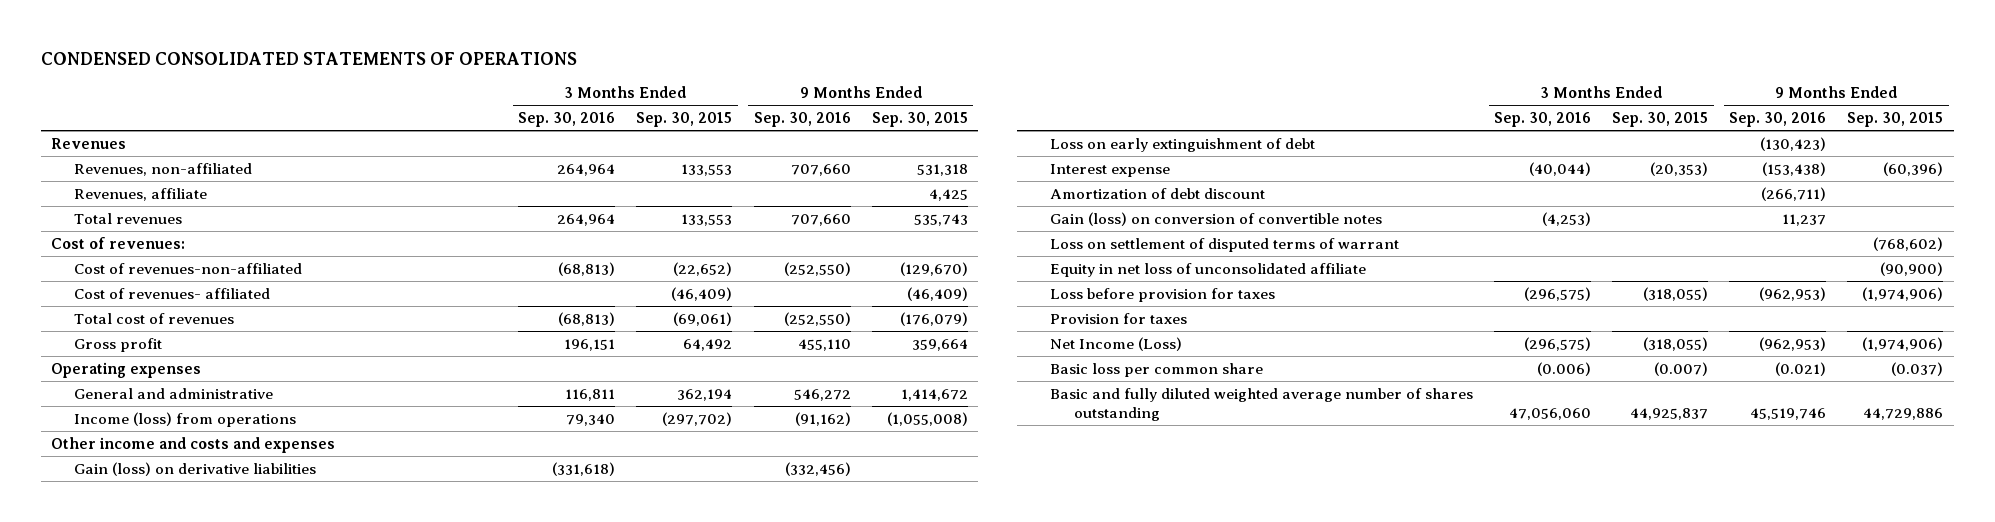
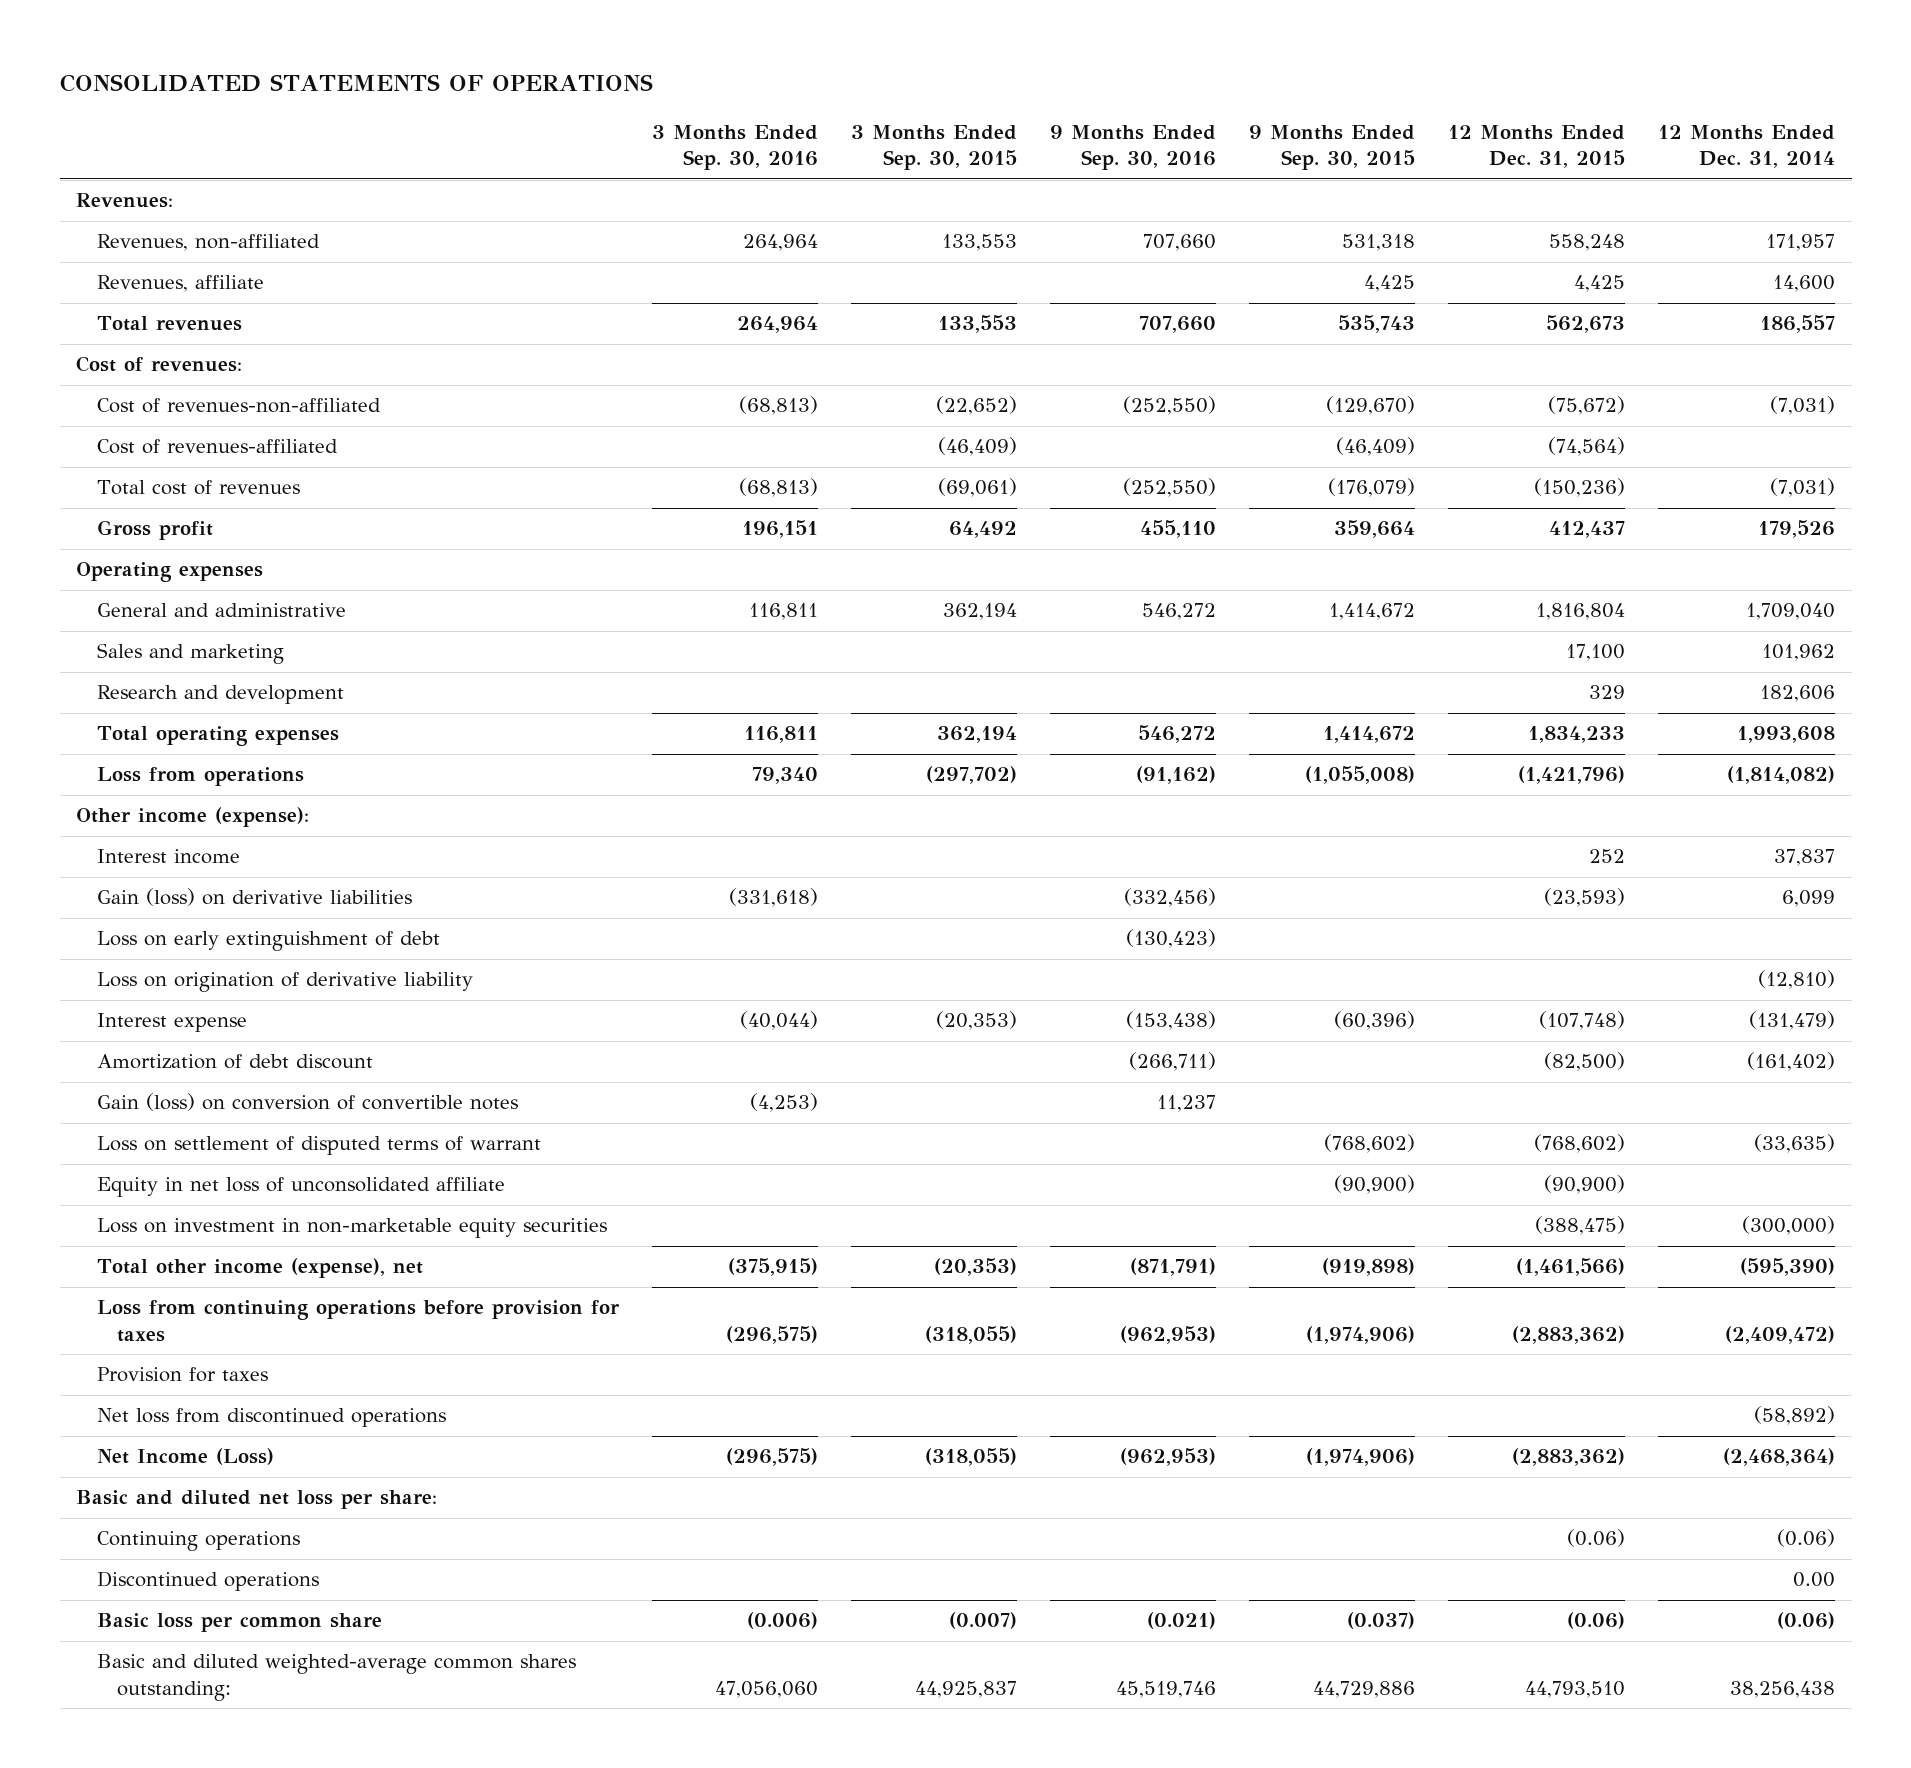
[40,51,577,65] CONDENSED CONSOLIDATED STATEMENTS OF OPERATIONS -> [59,74,653,93] CONSOLIDATED STATEMENTS OF OPERATIONS
none -> [1448,125,1626,169] 12 Months Ended Dec. 31, 2015
none -> [1658,125,1836,169] 12 Months Ended Dec. 31, 2014
[51,137,127,149] Revenues -> [76,193,174,209] Revenues:
[74,287,271,299] Cost of revenues- affiliated -> [96,439,338,455] Cost of revenues-affiliated
none -> [96,643,284,665] Sales and marketing
none -> [96,685,344,705] Research and development
none -> [96,726,339,747] Total operating expenses
[74,411,297,427] Income (loss) from operations -> [96,767,304,787] Loss from operations
[51,436,336,453] Other income and costs and expenses -> [76,807,310,828] Other income (expense):
none -> [96,849,240,865] Interest income
none -> [96,972,473,993] Loss on origination of derivative liability
none -> [96,1218,607,1239] Loss on investment in non-marketable equity securities
none -> [96,1258,423,1279] Total other income (expense), net
[1050,287,1276,302] Loss before provision for taxes -> [96,1300,620,1342] Loss from continuing operations before provision for taxes
none -> [96,1408,446,1428] Net loss from discontinued operations
none -> [76,1490,438,1510] Basic and diluted net loss per share:
none -> [96,1531,300,1552] Continuing operations
none -> [96,1571,319,1592] Discontinued operations
[1050,387,1474,422] Basic and fully diluted weighted average number of shares outstanding -> [96,1654,576,1701] Basic and diluted weighted-average common shares outstanding:

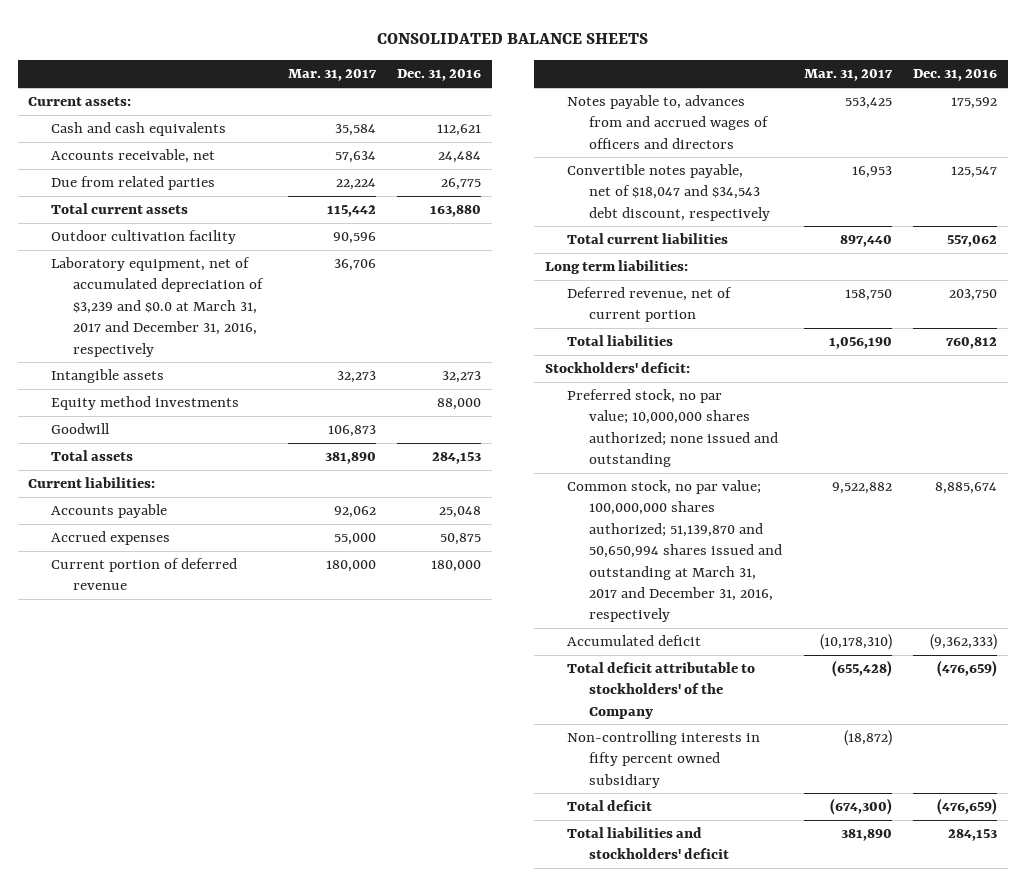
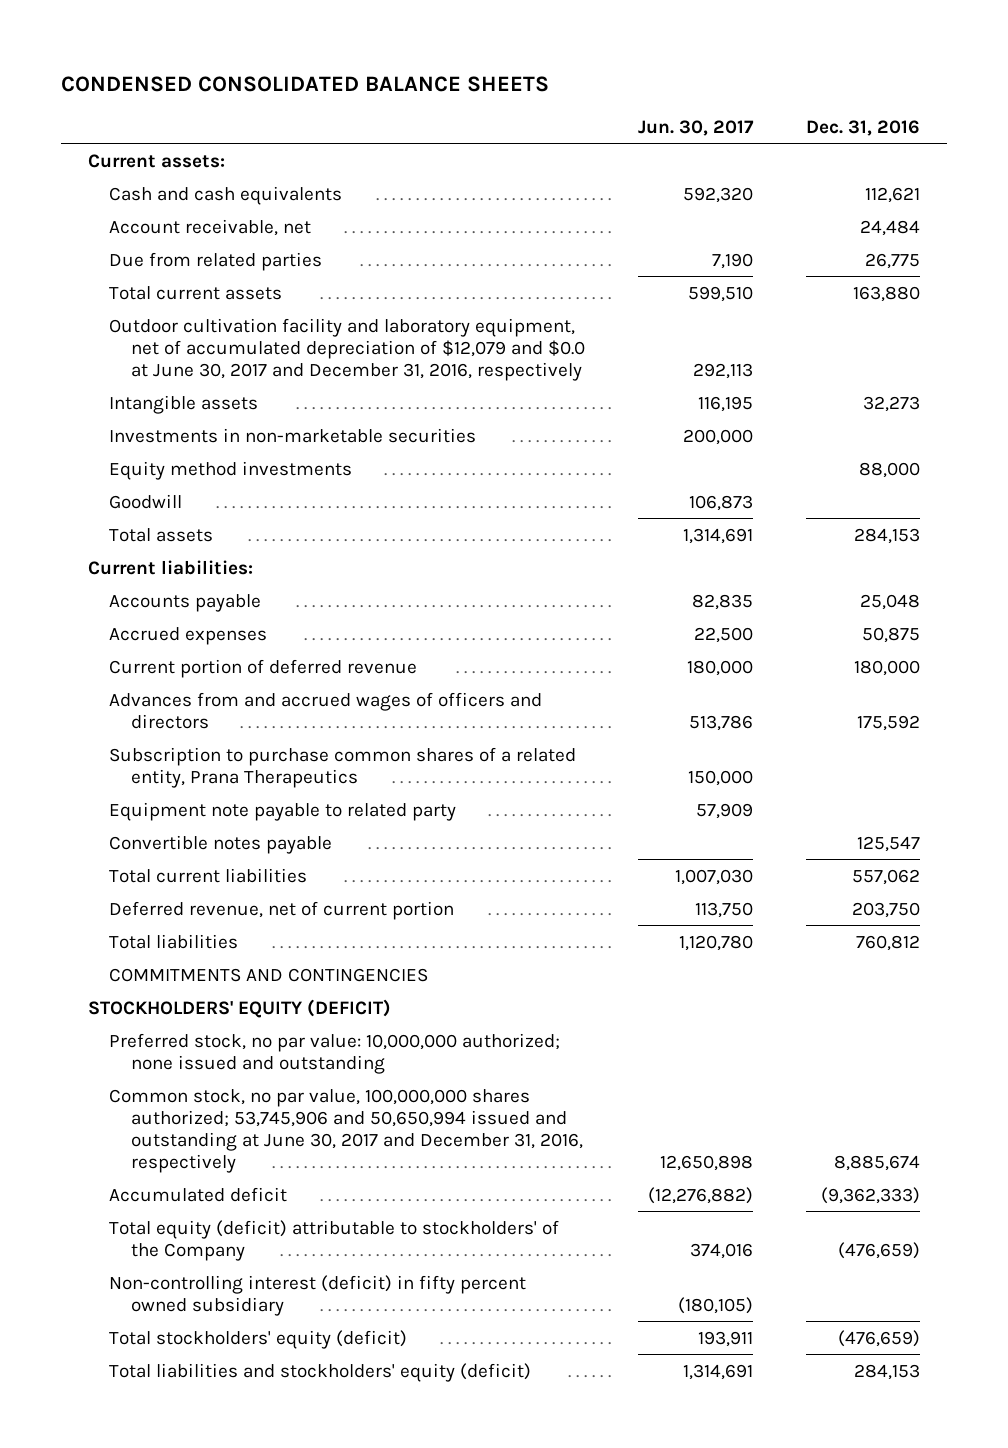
[376,32,648,44] CONSOLIDATED BALANCE SHEETS -> [61,76,550,93] CONDENSED CONSOLIDATED BALANCE SHEETS
[287,69,377,82] Mar. 31, 2017 -> none
none -> [637,119,754,136] Jun. 30, 2017
[50,149,215,164] Accounts receivable, net -> [109,218,312,236] Account receivable, net
[50,230,236,245] Outdoor cultivation facility -> none
[50,257,264,357] Laboratory equipment, net of accumulated depreciation of $3,239 and $0.0 at March 31, 2017 and December 31, 2016, respectively -> [109,317,585,381] Outdoor cultivation facility and laboratory equipment, net of accumulated depreciation of $12,079 and $0.0 at June 30, 2017 and December 31, 2016, respectively
none -> [109,427,477,443] Investments in non-marketable securities
[566,95,770,149] Notes payable to, advances from and accrued wages of officers and directors -> [109,691,543,729] Advances from and accrued wages of officers and directors
none -> [109,746,577,788] Subscription to purchase common shares of a related entity, Prana Therapeutics
none -> [109,801,457,821] Equipment note payable to related party
[566,164,771,221] Convertible notes payable, net of $18,047 and $34,543 debt discount, respectively -> [109,834,333,854] Convertible notes payable
[544,260,688,275] Long term liabilities: -> none
none -> [109,967,429,982] COMMITMENTS AND CONTINGENCIES
[544,362,690,374] Stockholders' deficit: -> [88,998,392,1018] STOCKHOLDERS' EQUITY (DEFICIT)
[566,389,779,468] Preferred stock, no par value; 10,000,000 shares authorized; none issued and outstanding -> [109,1032,561,1074] Preferred stock, no par value: 10,000,000 authorized; none issued and outstanding
[566,480,783,623] Common stock, no par value; 100,000,000 shares authorized; 51,139,870 and 50,650,994 shares issued and outstanding at March 31, 2017 and December 31, 2016, respectively -> [109,1088,583,1173] Common stock, no par value, 100,000,000 shares authorized; 53,745,906 and 50,650,994 issued and outstanding at June 30, 2017 and December 31, 2016, respectively
[566,662,755,719] Total deficit attributable to stockholders' of the Company -> [109,1219,560,1261] Total equity (deficit) attributable to stockholders' of the Company
[566,731,760,788] Non-controlling interests in fifty percent owned subsidiary -> [109,1274,527,1316] Non-controlling interest (deficit) in fifty percent owned subsidiary
[566,800,652,812] Total deficit -> [109,1329,408,1349] Total stockholders' equity (deficit)
[566,827,730,860] Total liabilities and stockholders' deficit -> [109,1362,532,1382] Total liabilities and stockholders' equity (deficit)

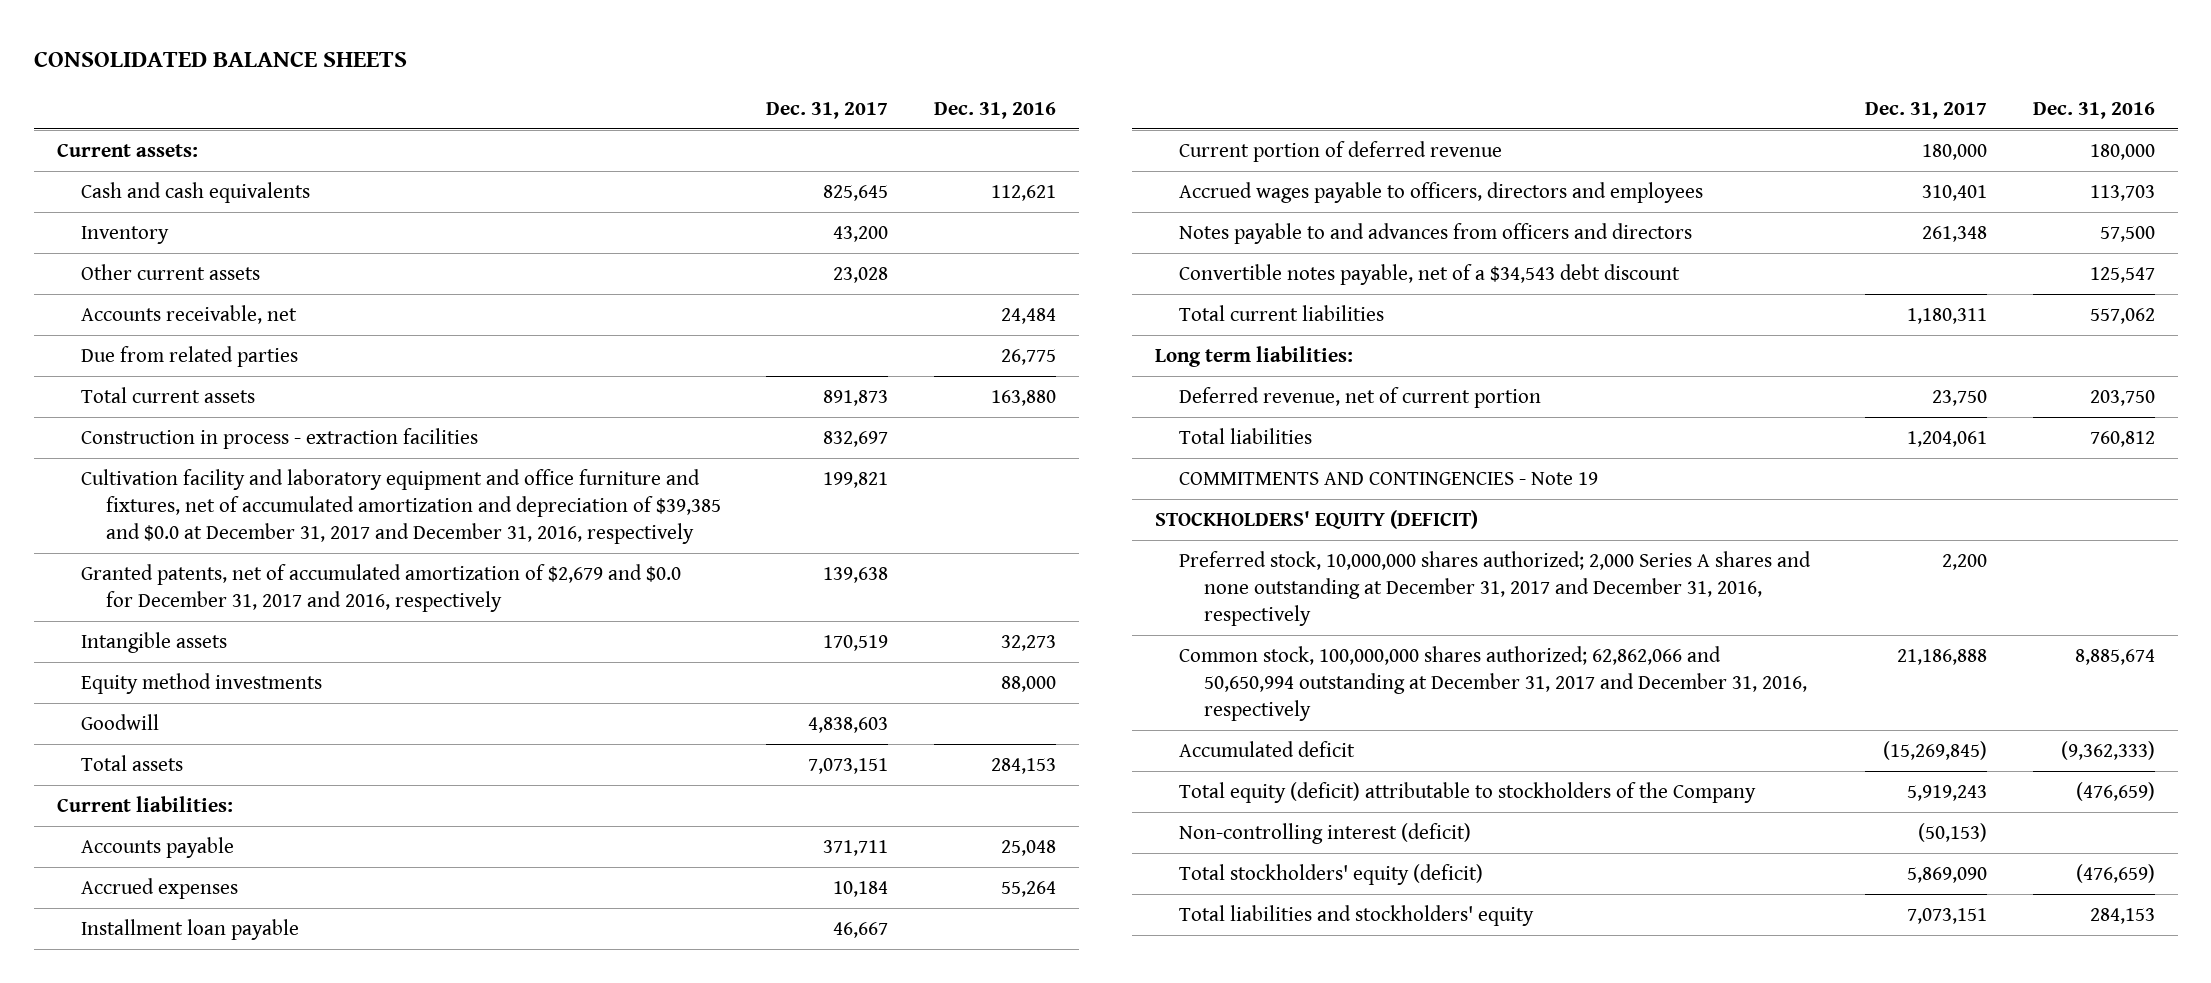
[61,76,550,93] CONDENSED CONSOLIDATED BALANCE SHEETS -> [33,50,407,67] CONSOLIDATED BALANCE SHEETS
[637,119,754,136] Jun. 30, 2017 -> none
none -> [766,101,889,119] Dec. 31, 2017
none -> [81,225,170,244] Inventory
none -> [81,263,261,280] Other current assets
[109,218,312,236] Account receivable, net -> [81,304,298,324] Accounts receivable, net
none -> [81,427,479,449] Construction in process - extraction facilities
[109,317,585,381] Outdoor cultivation facility and laboratory equipment, net of accumulated depreciation of $12,079 and $0.0 at June 30, 2017 and December 31, 2016, respectively -> [81,468,721,544] Cultivation facility and laboratory equipment and office furniture and fixtures, net of accumulated amortization and depreciation of $39,385 and $0.0 at December 31, 2017 and December 31, 2016, respectively
none -> [81,563,682,612] Granted patents, net of accumulated amortization of $2,679 and $0.0 for December 31, 2017 and 2016, respectively
[109,427,477,443] Investments in non-marketable securities -> none
[862,626,921,643] 50,875 -> [1001,880,1057,897] 55,264
none -> [81,918,300,940] Installment loan payable
[109,746,577,788] Subscription to purchase common shares of a related entity, Prana Therapeutics -> none
[109,801,457,821] Equipment note payable to related party -> none
[109,691,543,729] Advances from and accrued wages of officers and directors -> [1179,181,1704,203] Accrued wages payable to officers, directors and employees
[857,714,921,731] 175,592 -> [2089,184,2155,201] 113,703
none -> [1179,222,1693,244] Notes payable to and advances from officers and directors
[109,834,333,854] Convertible notes payable -> [1179,263,1681,285] Convertible notes payable, net of a $34,543 debt discount
none -> [1155,345,1354,367] Long term liabilities:
[109,967,429,982] COMMITMENTS AND CONTINGENCIES -> [1179,471,1599,485] COMMITMENTS AND CONTINGENCIES - Note 19
[109,1032,561,1074] Preferred stock, no par value: 10,000,000 authorized; none issued and outstanding -> [1179,550,1812,626] Preferred stock, 10,000,000 shares authorized; 2,000 Series A shares and none outstanding at December 31, 2017 and December 31, 2016, respectively
[109,1088,583,1173] Common stock, no par value, 100,000,000 shares authorized; 53,745,906 and 50,650,994 issued and outstanding at June 30, 2017 and December 31, 2016, respectively -> [1179,645,1807,721] Common stock, 100,000,000 shares authorized; 62,862,066 and 50,650,994 outstanding at December 31, 2017 and December 31, 2016, respectively
[109,1219,560,1261] Total equity (deficit) attributable to stockholders' of the Company -> [1179,781,1757,803] Total equity (deficit) attributable to stockholders of the Company
[109,1274,527,1316] Non-controlling interest (deficit) in fifty percent owned subsidiary -> [1179,822,1472,844] Non-controlling interest (deficit)
[109,1362,532,1382] Total liabilities and stockholders' equity (deficit) -> [1179,904,1535,926] Total liabilities and stockholders' equity

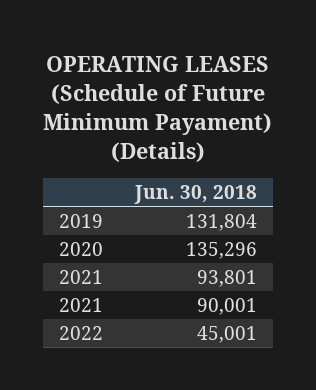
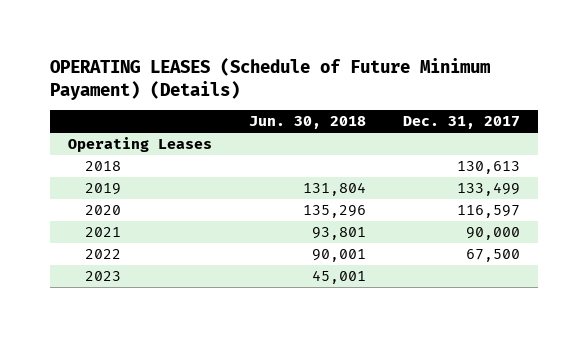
none -> [402,116,520,130] Dec. 31, 2017
none -> [68,137,213,153] Operating Leases
none -> [85,161,122,172] 2018
[58,297,103,312] 2021 -> none
[196,325,257,343] 45,001 -> [312,249,367,263] 90,001
none -> [85,271,122,282] 2023

